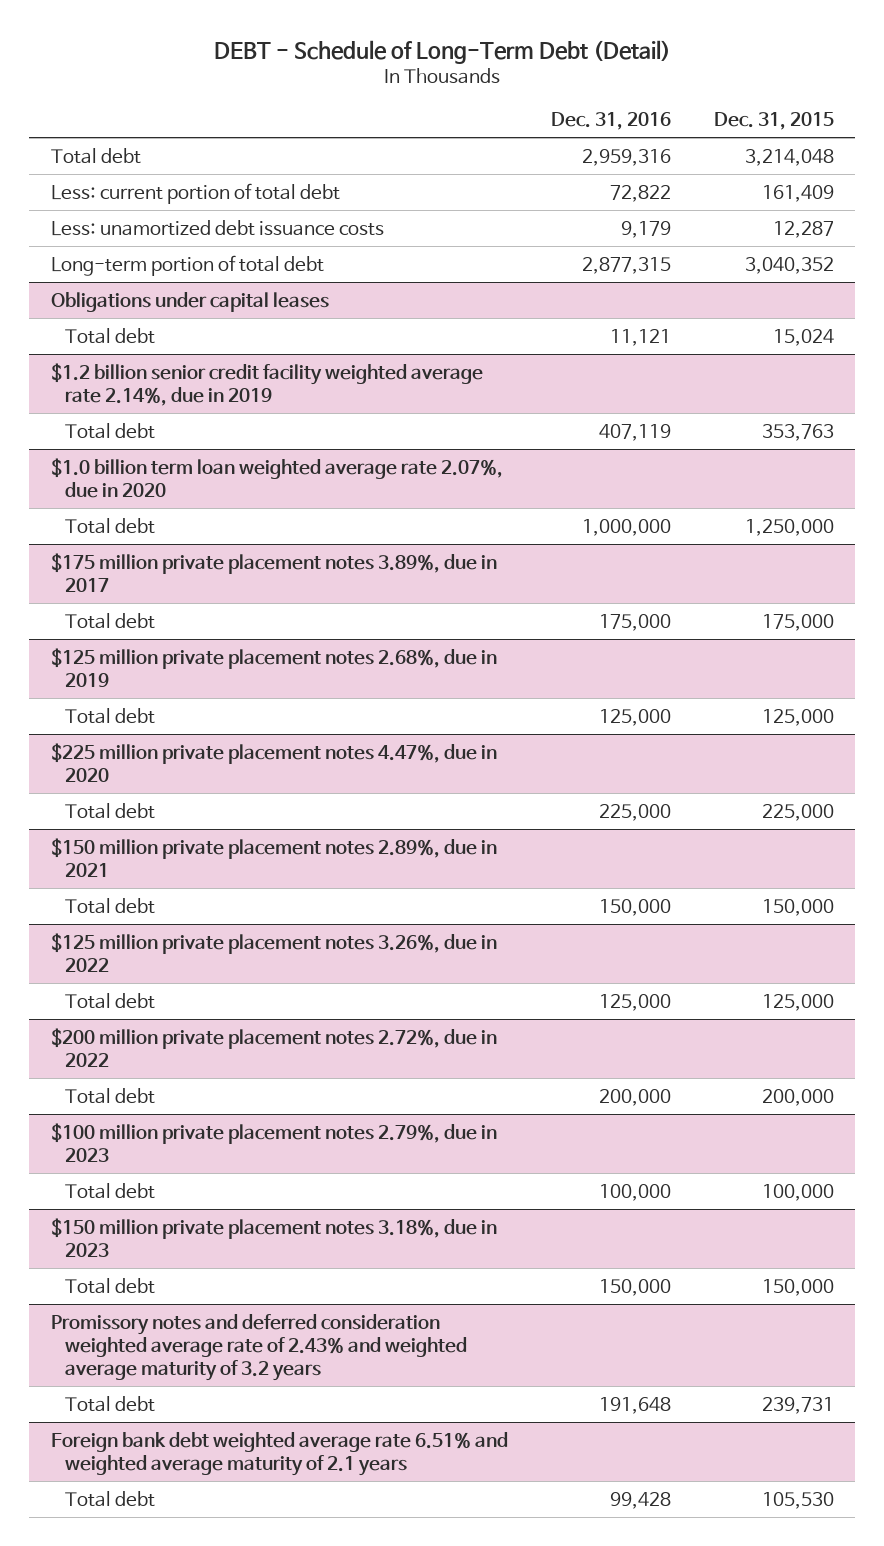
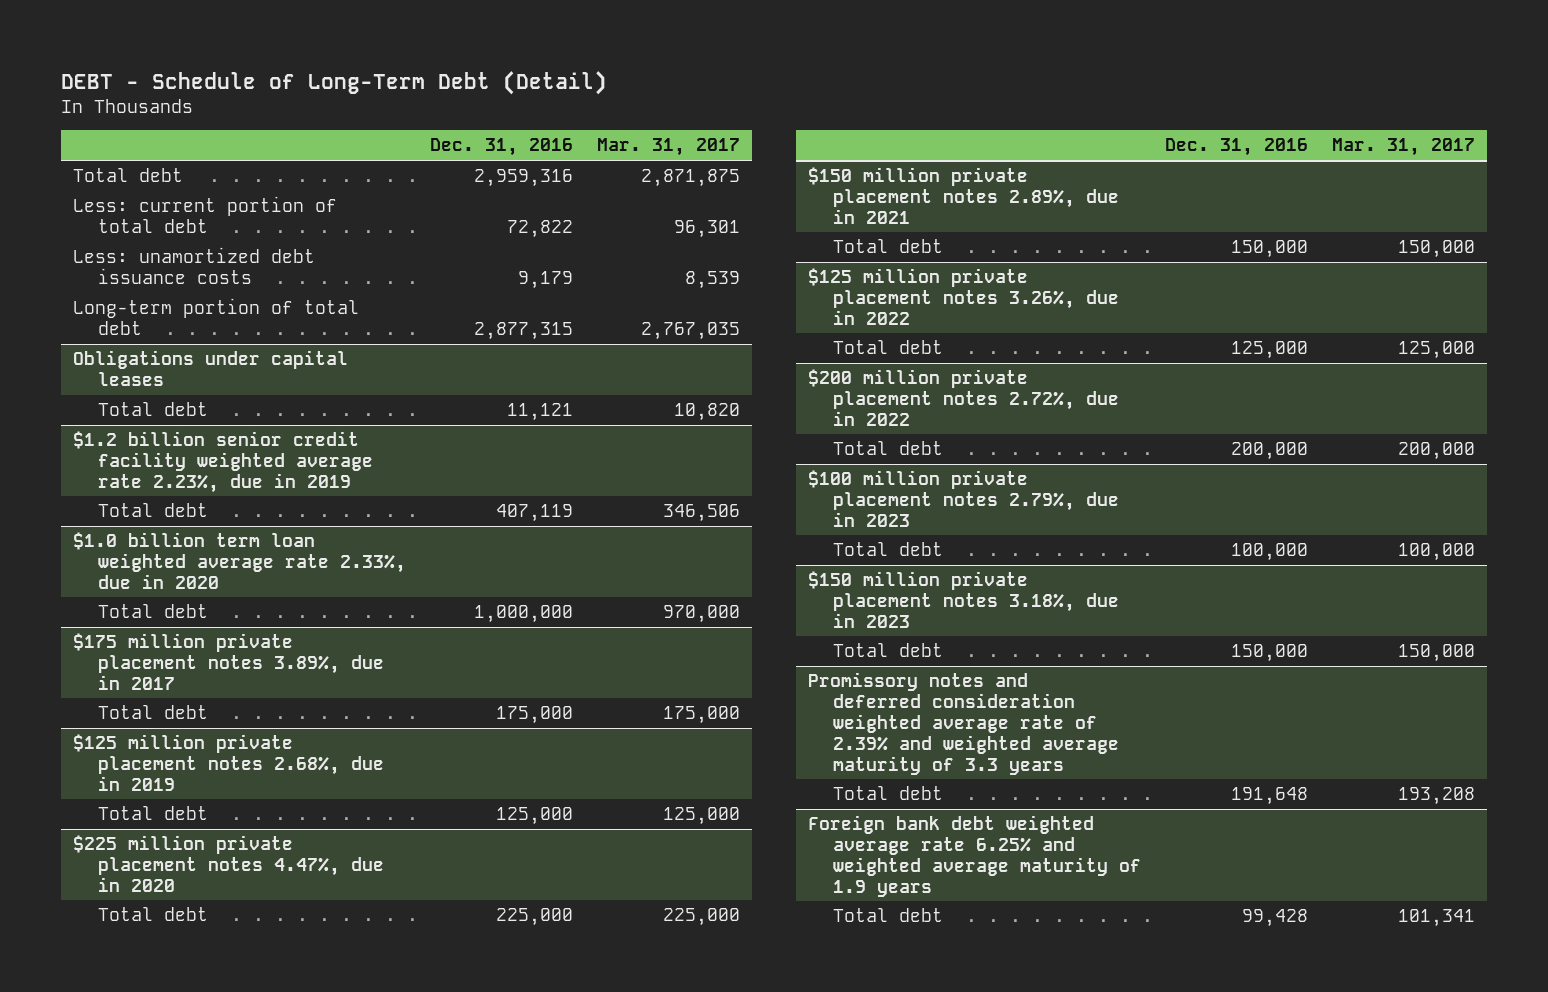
[713,112,834,131] Dec. 31, 2015 -> none
none -> [597,138,741,157] Mar. 31, 2017
[50,362,483,406] $1.2 billion senior credit facility weighted average rate 2.14%, due in 2019 -> [73,431,374,493] $1.2 billion senior credit facility weighted average rate 2.23%, due in 2019
[50,457,503,498] $1.0 billion term loan weighted average rate 2.07%, due in 2020 -> [73,532,407,589] $1.0 billion term loan weighted average rate 2.33%, due in 2020
[50,1313,467,1381] Promissory notes and deferred consideration weighted average rate of 2.43% and weighted average maturity of 3.2 years -> [808,672,1120,775] Promissory notes and deferred consideration weighted average rate of 2.39% and weighted average maturity of 3.3 years
[50,1431,508,1476] Foreign bank debt weighted average rate 6.51% and weighted average maturity of 2.1 years -> [808,815,1142,897] Foreign bank debt weighted average rate 6.25% and weighted average maturity of 1.9 years

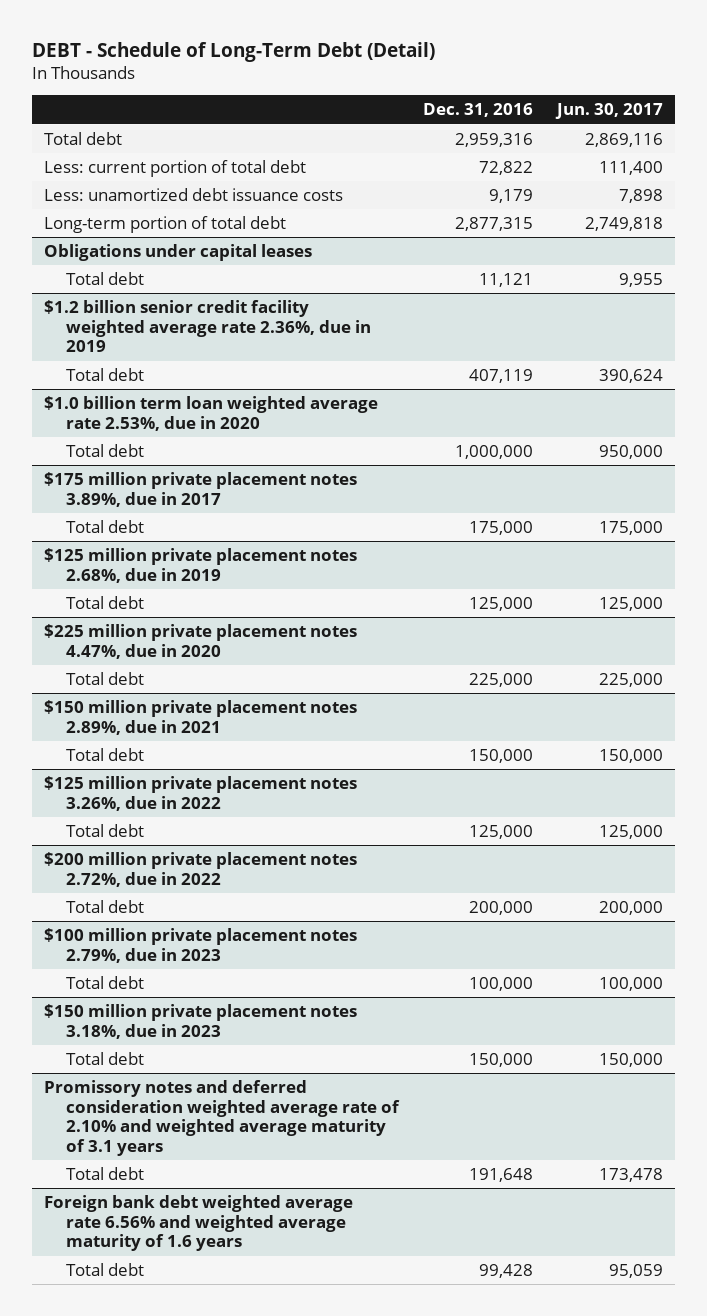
[597,138,741,157] Mar. 31, 2017 -> none
none -> [554,103,663,120] Jun. 30, 2017
[73,431,374,493] $1.2 billion senior credit facility weighted average rate 2.23%, due in 2019 -> [43,299,372,353] $1.2 billion senior credit facility weighted average rate 2.36%, due in 2019
[73,532,407,589] $1.0 billion term loan weighted average rate 2.33%, due in 2020 -> [43,395,378,431] $1.0 billion term loan weighted average rate 2.53%, due in 2020
[808,672,1120,775] Promissory notes and deferred consideration weighted average rate of 2.39% and weighted average maturity of 3.3 years -> [43,1079,401,1156] Promissory notes and deferred consideration weighted average rate of 2.10% and weighted average maturity of 3.1 years
[808,815,1142,897] Foreign bank debt weighted average rate 6.25% and weighted average maturity of 1.9 years -> [43,1194,353,1252] Foreign bank debt weighted average rate 6.56% and weighted average maturity of 1.6 years

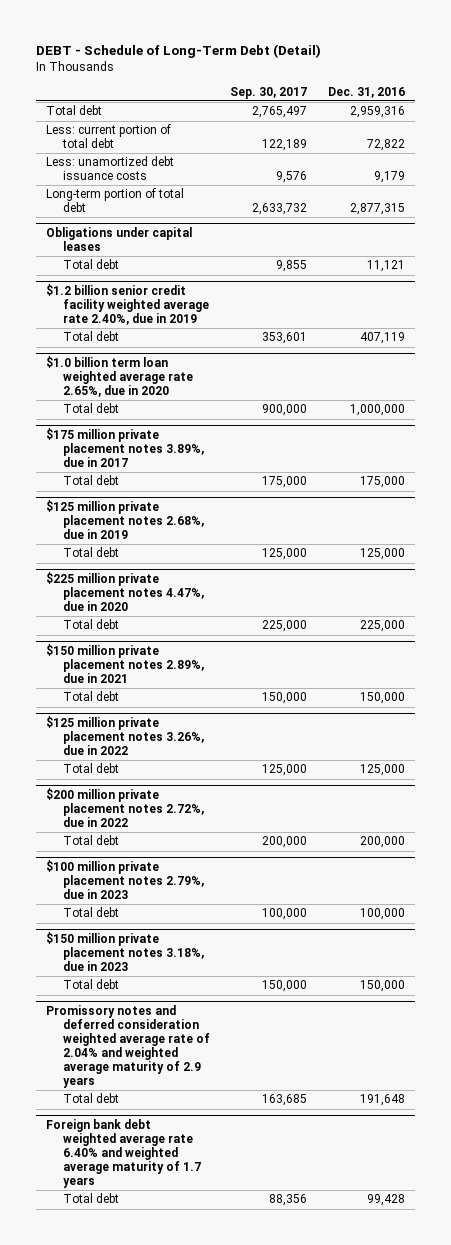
[554,103,663,120] Jun. 30, 2017 -> none
none -> [230,86,308,99] Sep. 30, 2017
[43,299,372,353] $1.2 billion senior credit facility weighted average rate 2.36%, due in 2019 -> [46,284,209,326] $1.2 billion senior credit facility weighted average rate 2.40%, due in 2019
[43,395,378,431] $1.0 billion term loan weighted average rate 2.53%, due in 2020 -> [46,356,193,398] $1.0 billion term loan weighted average rate 2.65%, due in 2020
[43,1079,401,1156] Promissory notes and deferred consideration weighted average rate of 2.10% and weighted average maturity of 3.1 years -> [46,1005,210,1088] Promissory notes and deferred consideration weighted average rate of 2.04% and weighted average maturity of 2.9 years
[43,1194,353,1252] Foreign bank debt weighted average rate 6.56% and weighted average maturity of 1.6 years -> [46,1119,201,1188] Foreign bank debt weighted average rate 6.40% and weighted average maturity of 1.7 years

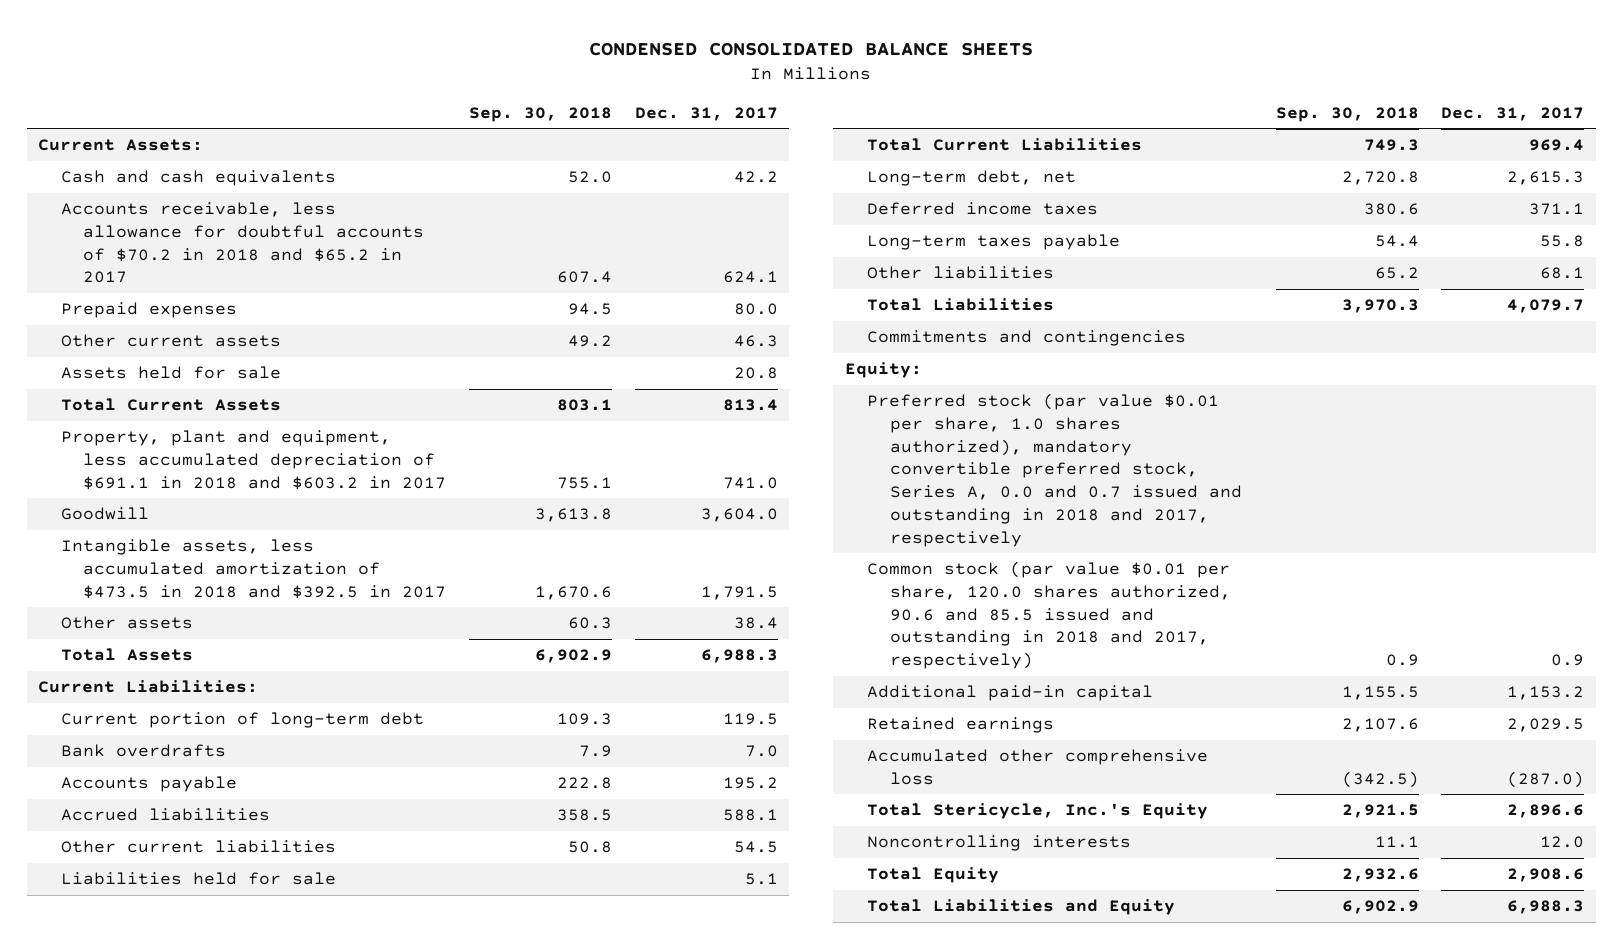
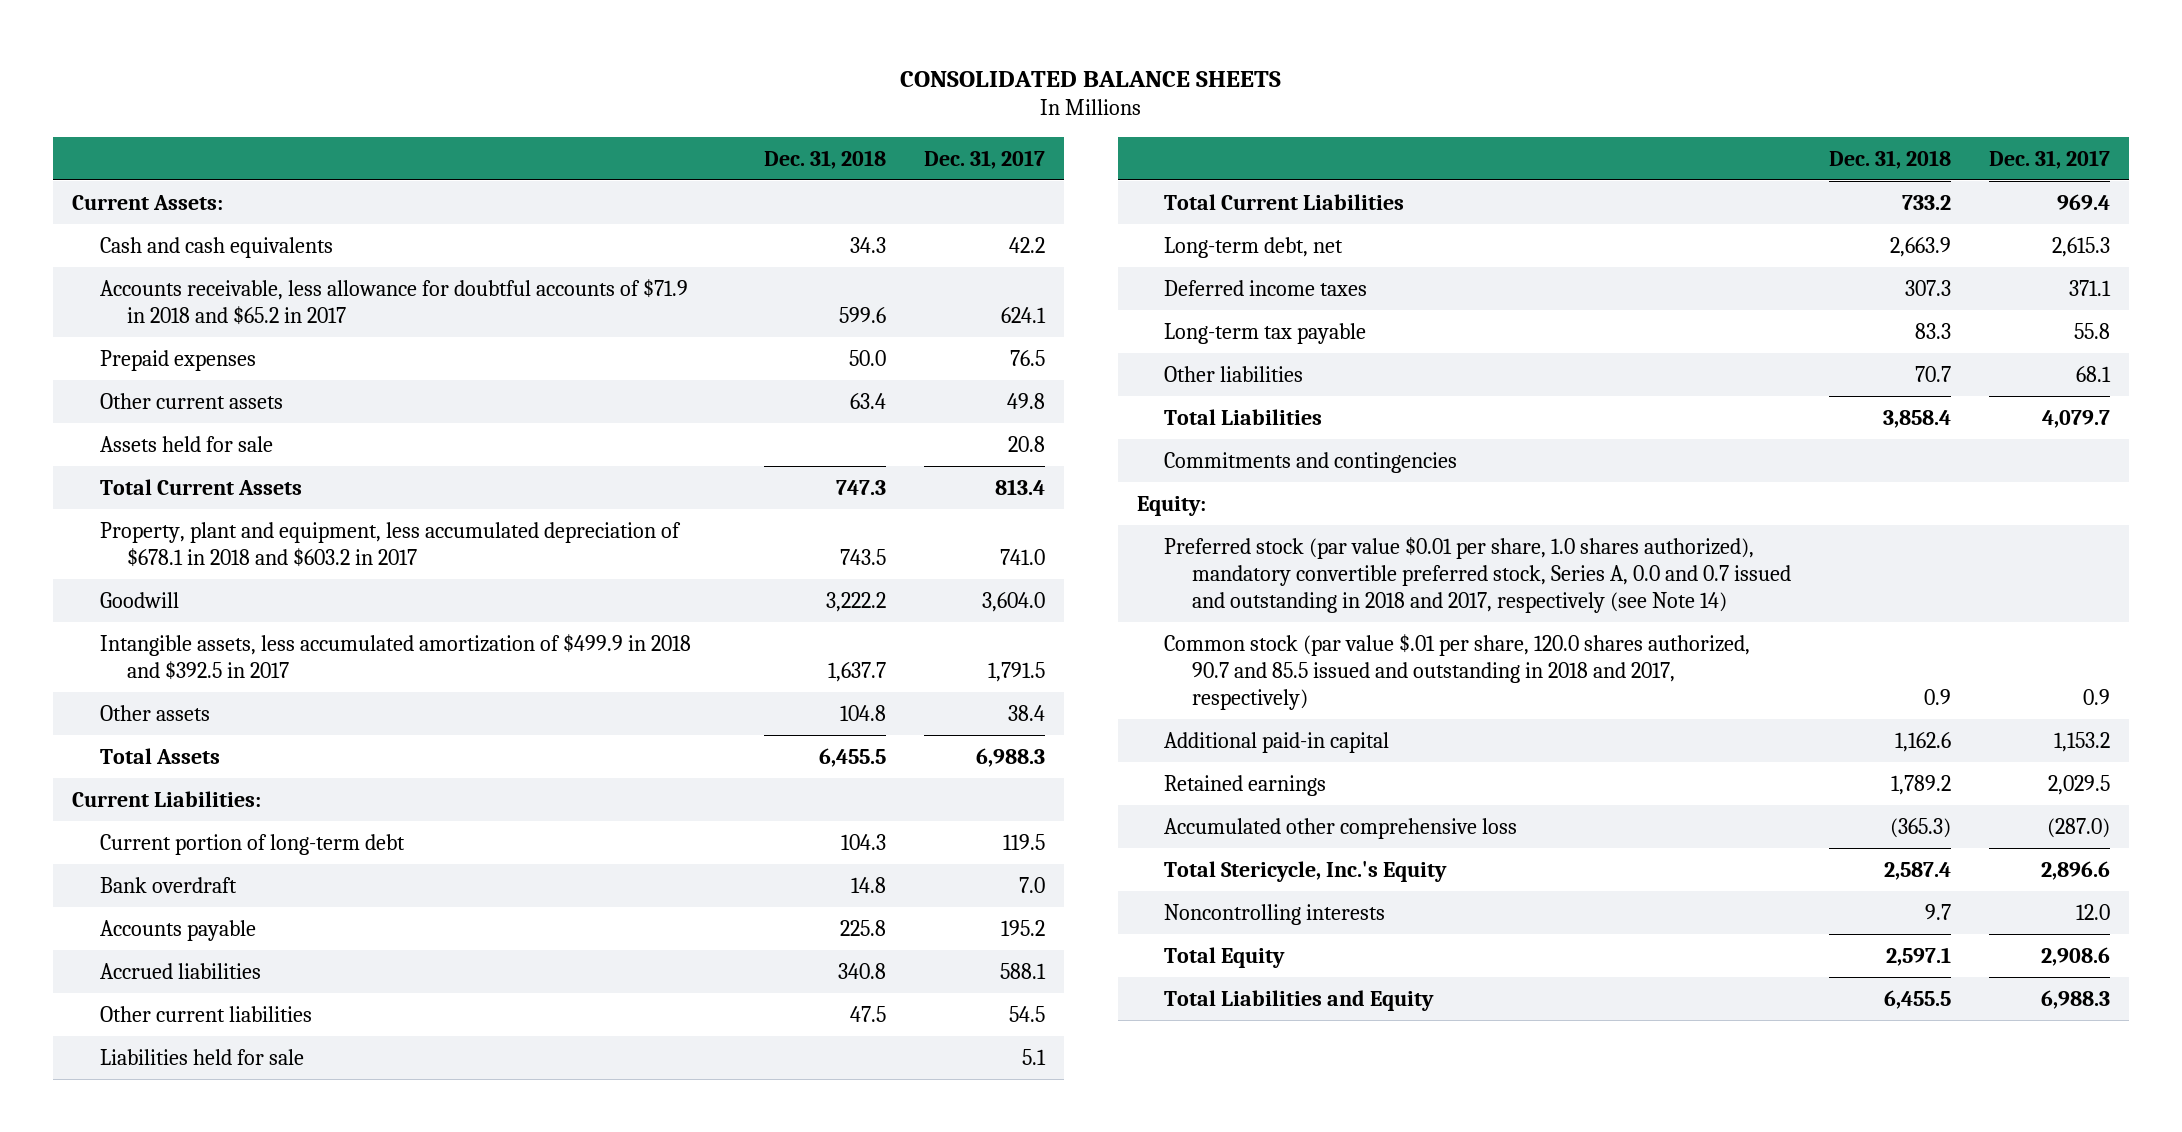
[589,41,1034,56] CONDENSED CONSOLIDATED BALANCE SHEETS -> [900,70,1282,87] CONSOLIDATED BALANCE SHEETS
[468,106,612,122] Sep. 30, 2018 -> none
none -> [764,149,887,169] Dec. 31, 2018
[60,202,425,284] Accounts receivable, less allowance for doubtful accounts of $70.2 in 2018 and $65.2 in 2017 -> [99,278,688,325] Accounts receivable, less allowance for doubtful accounts of $71.9 in 2018 and $65.2 in 2017
[733,303,778,316] 80.0 -> [1010,349,1046,366] 76.5
[733,335,778,348] 46.3 -> [1007,392,1046,409] 49.8
[60,430,447,490] Property, plant and equipment, less accumulated depreciation of $691.1 in 2018 and $603.2 in 2017 -> [99,521,681,567] Property, plant and equipment, less accumulated depreciation of $678.1 in 2018 and $603.2 in 2017
[60,539,447,599] Intangible assets, less accumulated amortization of $473.5 in 2018 and $392.5 in 2017 -> [99,633,691,680] Intangible assets, less accumulated amortization of $499.9 in 2018 and $392.5 in 2017
[60,744,226,758] Bank overdrafts -> [99,876,237,893] Bank overdraft
[867,234,1121,251] Long-term taxes payable -> [1164,322,1367,344] Long-term tax payable
[867,393,1243,547] Preferred stock (par value $0.01 per share, 1.0 shares authorized), mandatory convertible preferred stock, Series A, 0.0 and 0.7 issued and outstanding in 2018 and 2017, respectively -> [1164,536,1791,614] Preferred stock (par value $0.01 per share, 1.0 shares authorized), mandatory convertible preferred stock, Series A, 0.0 and 0.7 issued and outstanding in 2018 and 2017, respectively (see Note 14)
[867,561,1232,670] Common stock (par value $0.01 per share, 120.0 shares authorized, 90.6 and 85.5 issued and outstanding in 2018 and 2017, respectively) -> [1164,633,1751,711] Common stock (par value $.01 per share, 120.0 shares authorized, 90.7 and 85.5 issued and outstanding in 2018 and 2017, respectively)

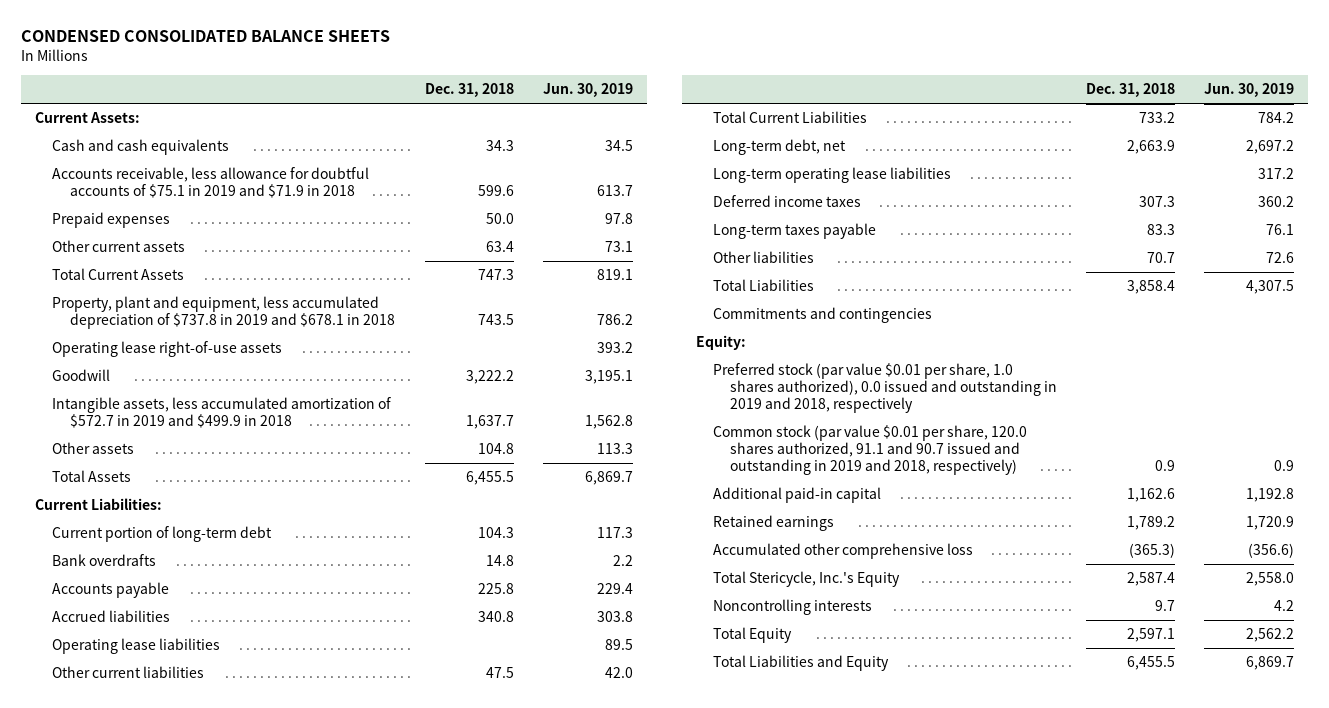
[900,70,1282,87] CONSOLIDATED BALANCE SHEETS -> [20,30,390,43] CONDENSED CONSOLIDATED BALANCE SHEETS
[924,149,1046,169] Dec. 31, 2017 -> none
none -> [542,83,633,98] Jun. 30, 2019
[99,278,688,325] Accounts receivable, less allowance for doubtful accounts of $71.9 in 2018 and $65.2 in 2017 -> [52,167,370,199] Accounts receivable, less allowance for doubtful accounts of $75.1 in 2019 and $71.9 in 2018
[99,435,273,452] Assets held for sale -> none
[99,521,681,567] Property, plant and equipment, less accumulated depreciation of $678.1 in 2018 and $603.2 in 2017 -> [52,296,395,330] Property, plant and equipment, less accumulated depreciation of $737.8 in 2019 and $678.1 in 2018
none -> [52,341,283,358] Operating lease right-of-use assets
[99,633,691,680] Intangible assets, less accumulated amortization of $499.9 in 2018 and $392.5 in 2017 -> [52,397,392,429] Intangible assets, less accumulated amortization of $572.7 in 2019 and $499.9 in 2018
[99,876,237,893] Bank overdraft -> [52,554,157,567] Bank overdrafts
none -> [52,638,221,655] Operating lease liabilities
[99,1048,304,1065] Liabilities held for sale -> none
none -> [713,167,952,184] Long-term operating lease liabilities
[1164,322,1367,344] Long-term tax payable -> [713,223,877,240] Long-term taxes payable
[1164,536,1791,614] Preferred stock (par value $0.01 per share, 1.0 shares authorized), mandatory convertible preferred stock, Series A, 0.0 and 0.7 issued and outstanding in 2018 and 2017, respectively (see Note 14) -> [713,363,1058,414] Preferred stock (par value $0.01 per share, 1.0 shares authorized), 0.0 issued and outstanding in 2019 and 2018, respectively
[1164,633,1751,711] Common stock (par value $.01 per share, 120.0 shares authorized, 90.7 and 85.5 issued and outstanding in 2018 and 2017, respectively) -> [713,425,1028,476] Common stock (par value $0.01 per share, 120.0 shares authorized, 91.1 and 90.7 issued and outstanding in 2019 and 2018, respectively)

